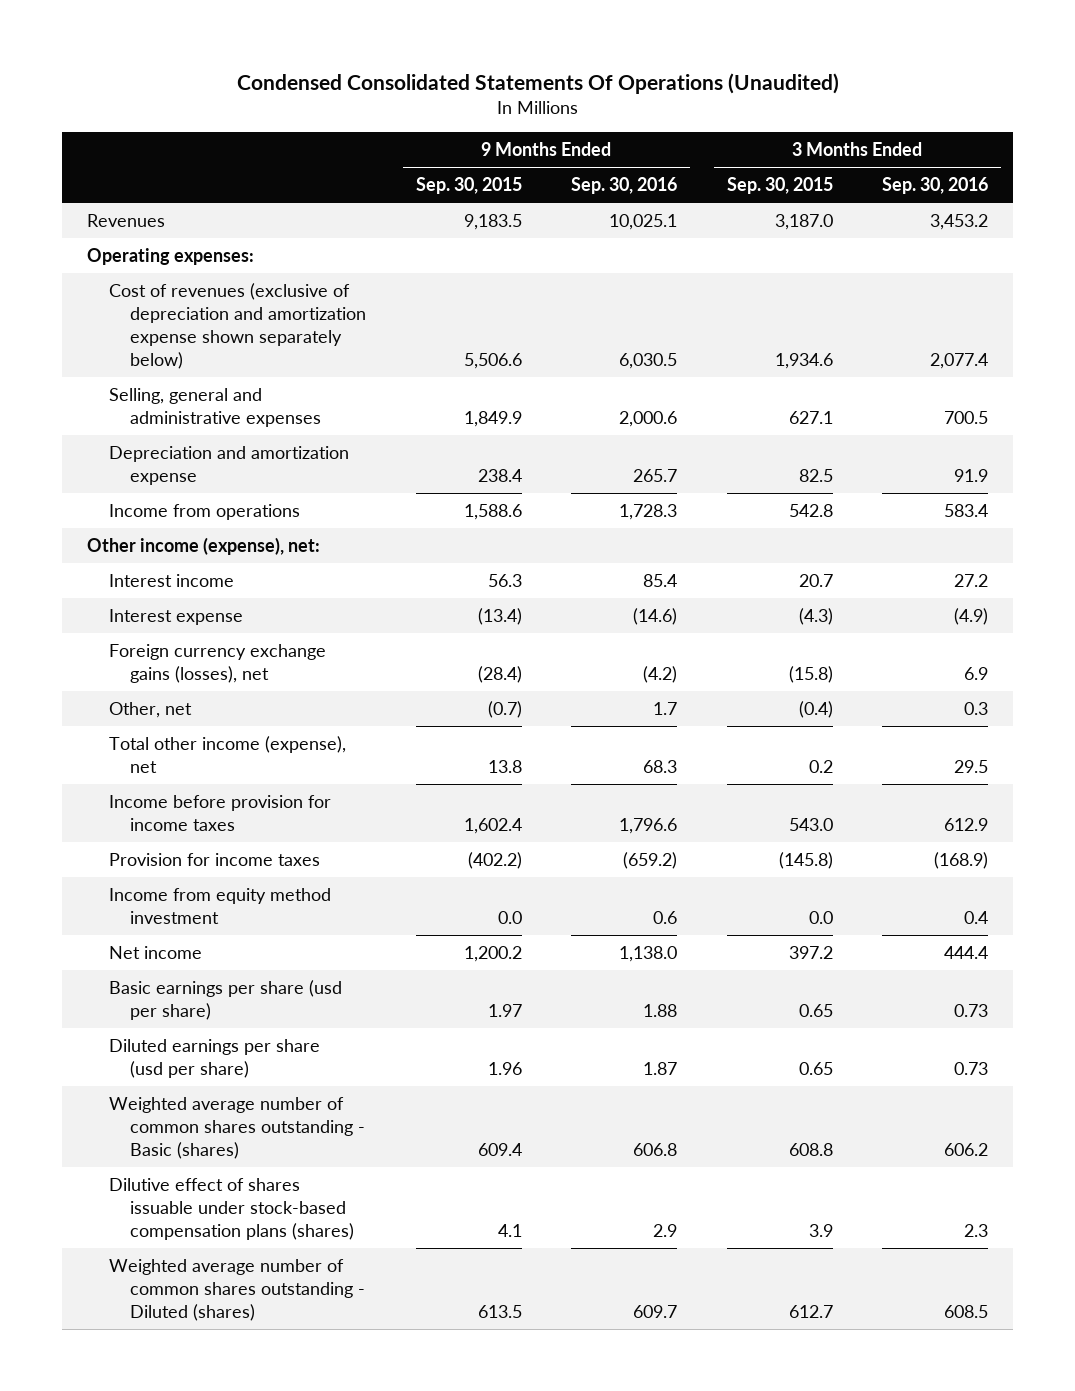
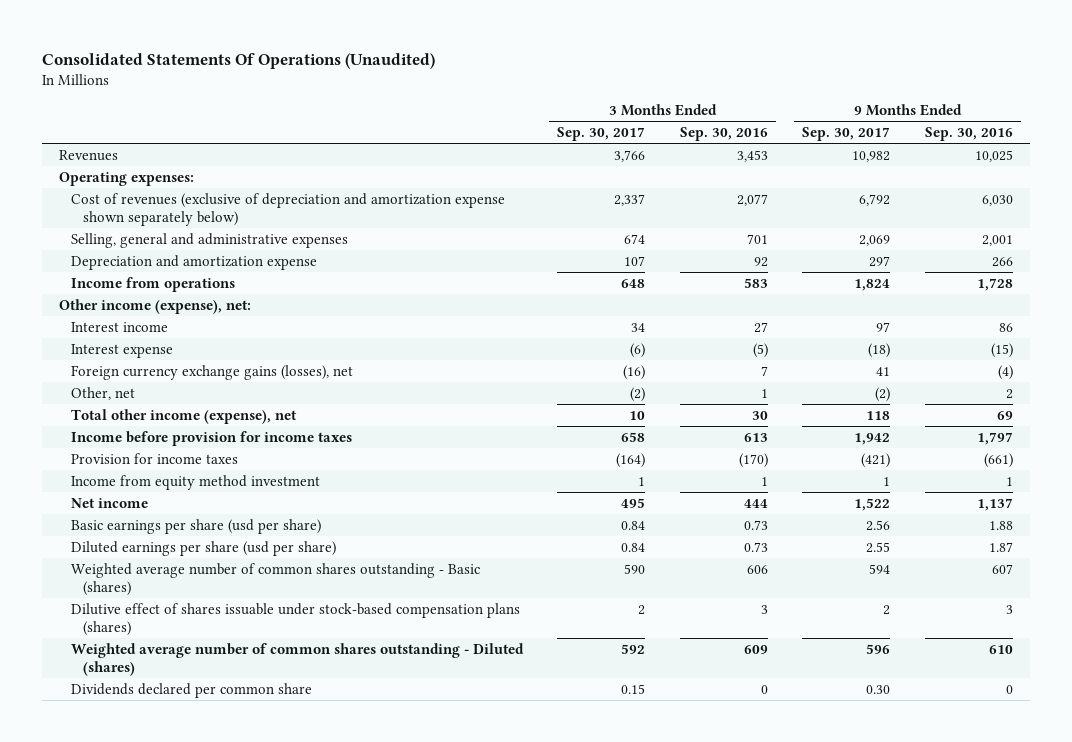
[236,73,839,95] Condensed Consolidated Statements Of Operations (Unaudited) -> [41,52,435,69] Consolidated Statements Of Operations (Unaudited)
[415,177,522,195] Sep. 30, 2015 -> none
[726,177,833,195] Sep. 30, 2015 -> none
none -> [557,126,646,141] Sep. 30, 2017
none -> [802,126,891,141] Sep. 30, 2017
[609,214,678,231] 10,025.1 -> [974,149,1013,162] 10,025
[930,214,989,231] 3,453.2 -> [736,149,768,162] 3,453
[619,352,678,369] 6,030.5 -> [981,194,1013,206] 6,030
[930,352,989,369] 2,077.4 -> [736,193,768,206] 2,077
[619,410,678,427] 2,000.6 -> [981,234,1013,246] 2,001
[944,410,989,424] 700.5 -> [746,233,768,244] 701
[633,468,678,482] 265.7 -> [991,256,1013,267] 266
[954,468,989,482] 91.9 -> [753,256,768,267] 92
[619,504,678,521] 1,728.3 -> [976,277,1013,291] 1,728
[944,504,989,518] 583.4 -> [743,277,768,288] 583
[643,574,678,588] 85.4 -> [998,322,1013,332] 86
[954,574,989,588] 27.2 -> [753,321,768,333] 27
[633,608,678,626] (14.6) -> [990,342,1013,358] (15)
[954,608,989,626] (4.9) -> [752,342,768,358] (5)
[643,665,678,683] (4.2) -> [997,364,1013,380] (4)
[964,666,989,680] 6.9 -> [760,365,768,376] 7
[653,702,678,716] 1.7 -> [1005,388,1013,399] 2
[964,702,989,716] 0.3 -> [760,388,768,398] 1
[643,759,678,773] 68.3 -> [996,410,1013,420] 69
[954,759,989,773] 29.5 -> [751,410,768,420] 30
[619,817,678,834] 1,796.6 -> [976,431,1013,445] 1,797
[944,817,989,831] 612.9 -> [743,432,768,442] 613
[623,852,678,870] (659.2) -> [983,452,1013,468] (661)
[934,852,989,870] (168.9) -> [738,452,768,468] (170)
[653,910,678,924] 0.6 -> [1005,476,1013,486] 1
[964,910,989,924] 0.4 -> [760,476,768,486] 1
[619,946,678,963] 1,138.0 -> [976,497,1013,511] 1,137
[944,946,989,960] 444.4 -> [743,498,768,508] 444
[633,1142,678,1156] 606.8 -> [991,563,1013,574] 607
[944,1142,989,1156] 606.2 -> [746,564,768,574] 606
[653,1223,678,1237] 2.9 -> [1005,604,1013,614] 3
[964,1223,989,1237] 2.3 -> [760,604,768,614] 3
[633,1304,678,1318] 609.7 -> [988,644,1013,654] 610
[944,1304,989,1318] 608.5 -> [743,644,768,654] 609
none -> [70,682,312,698] Dividends declared per common share

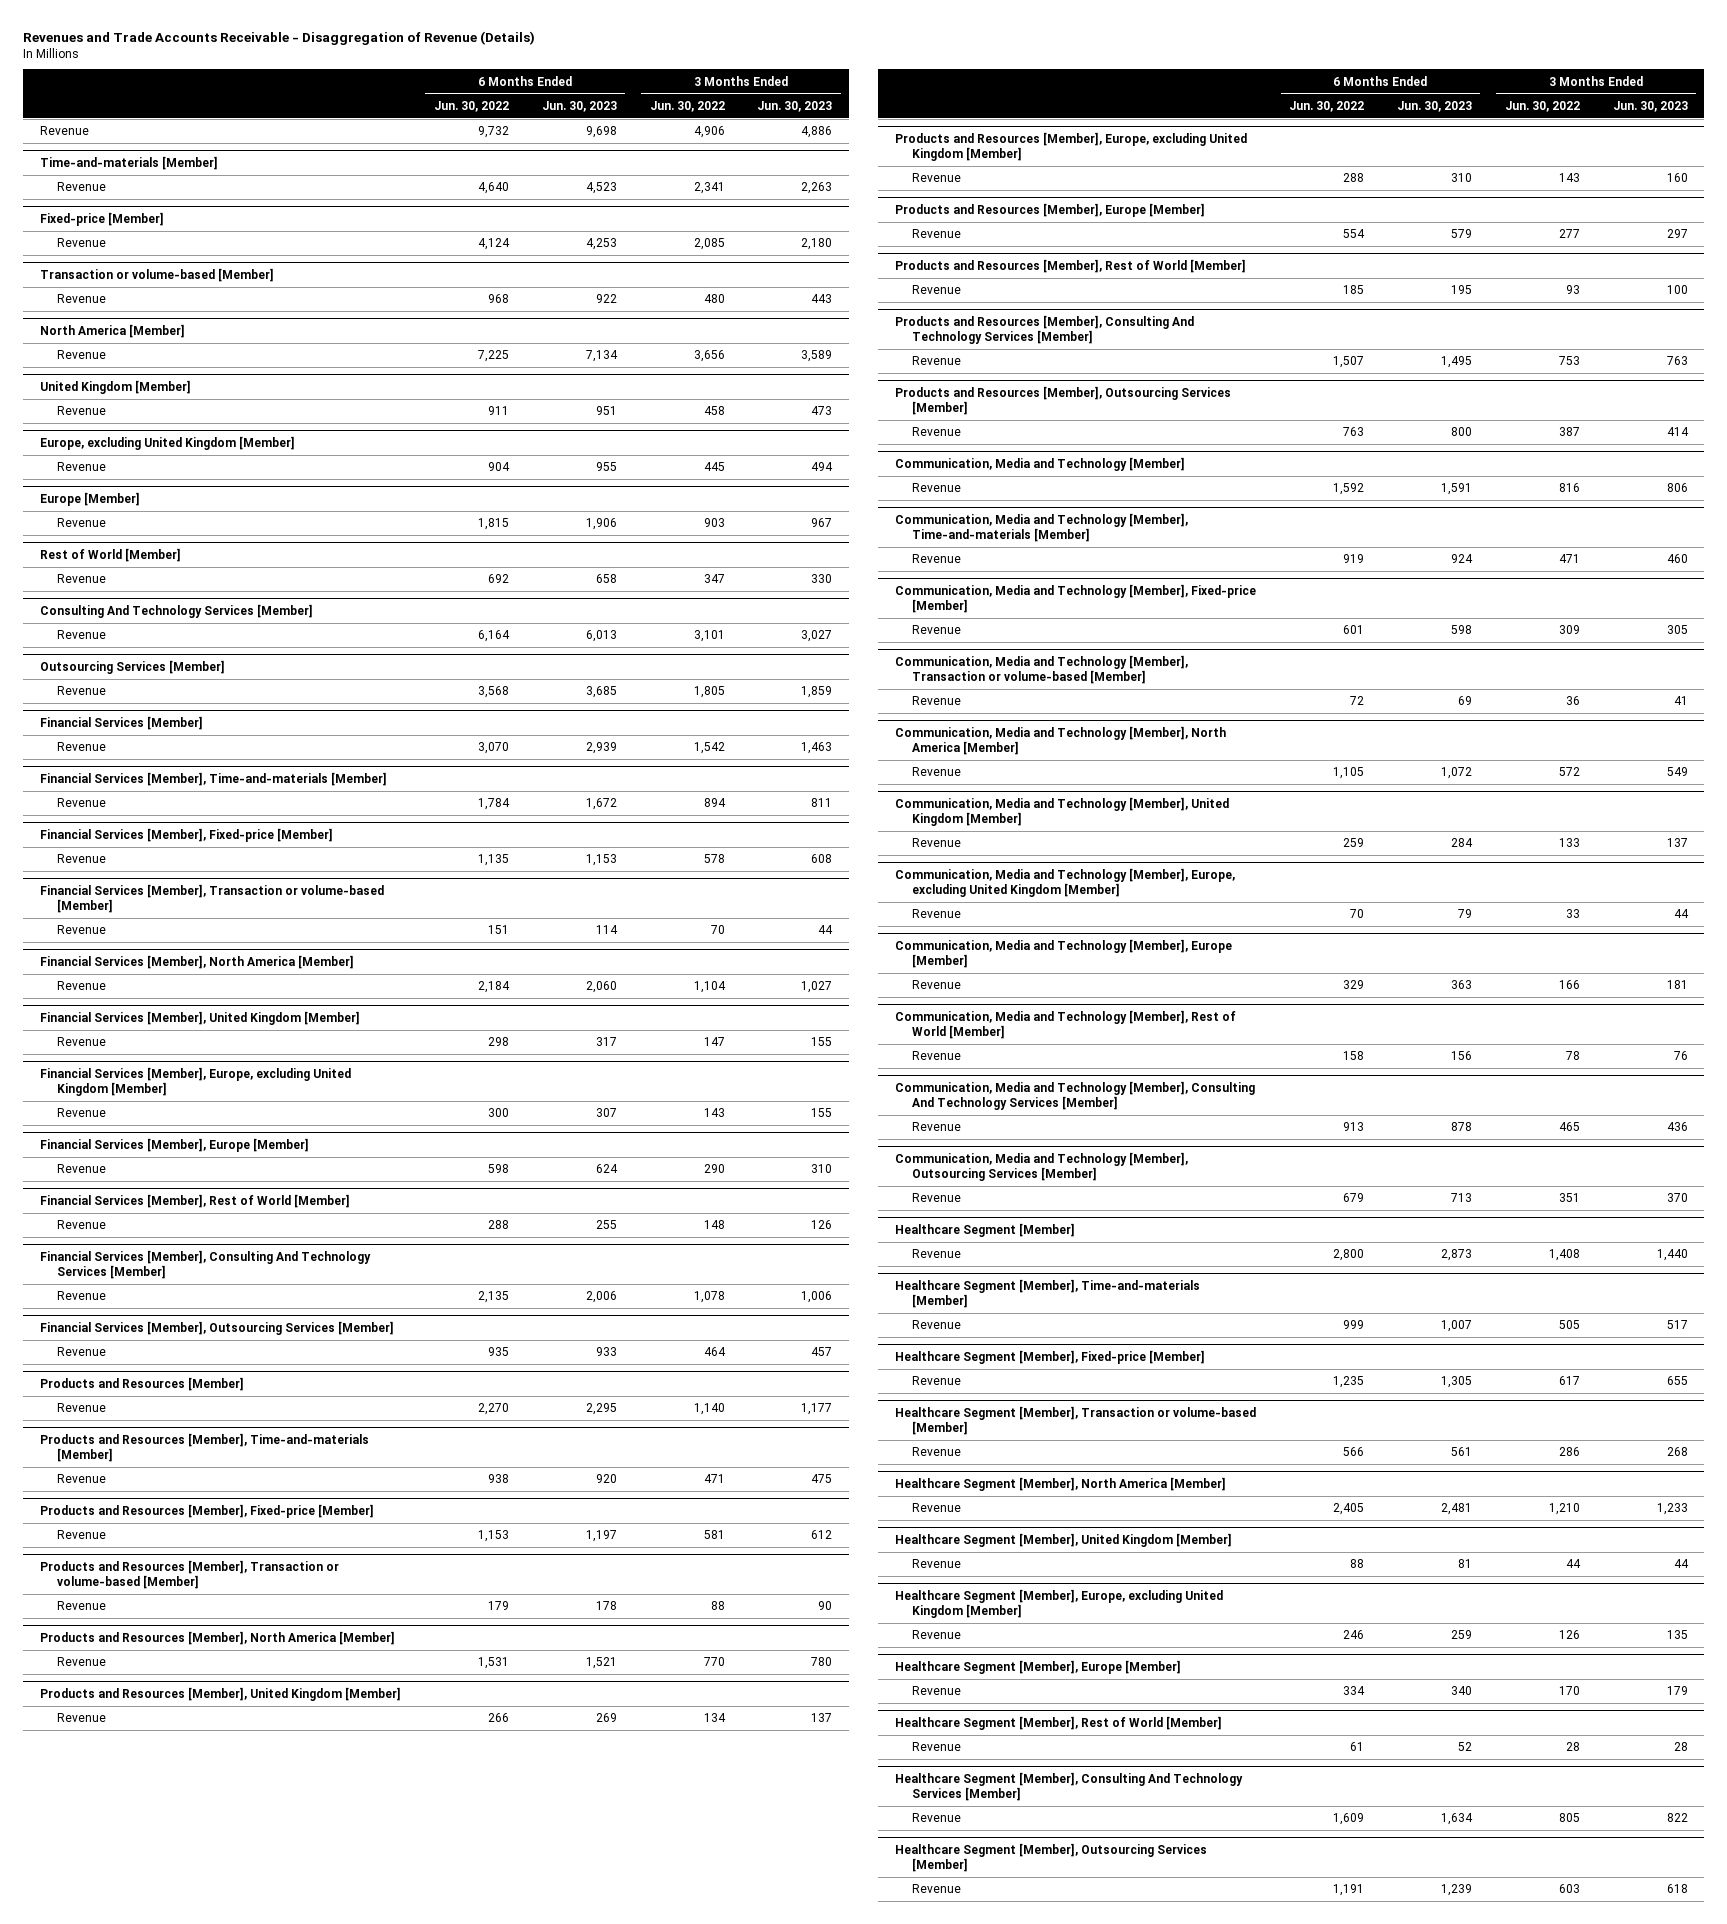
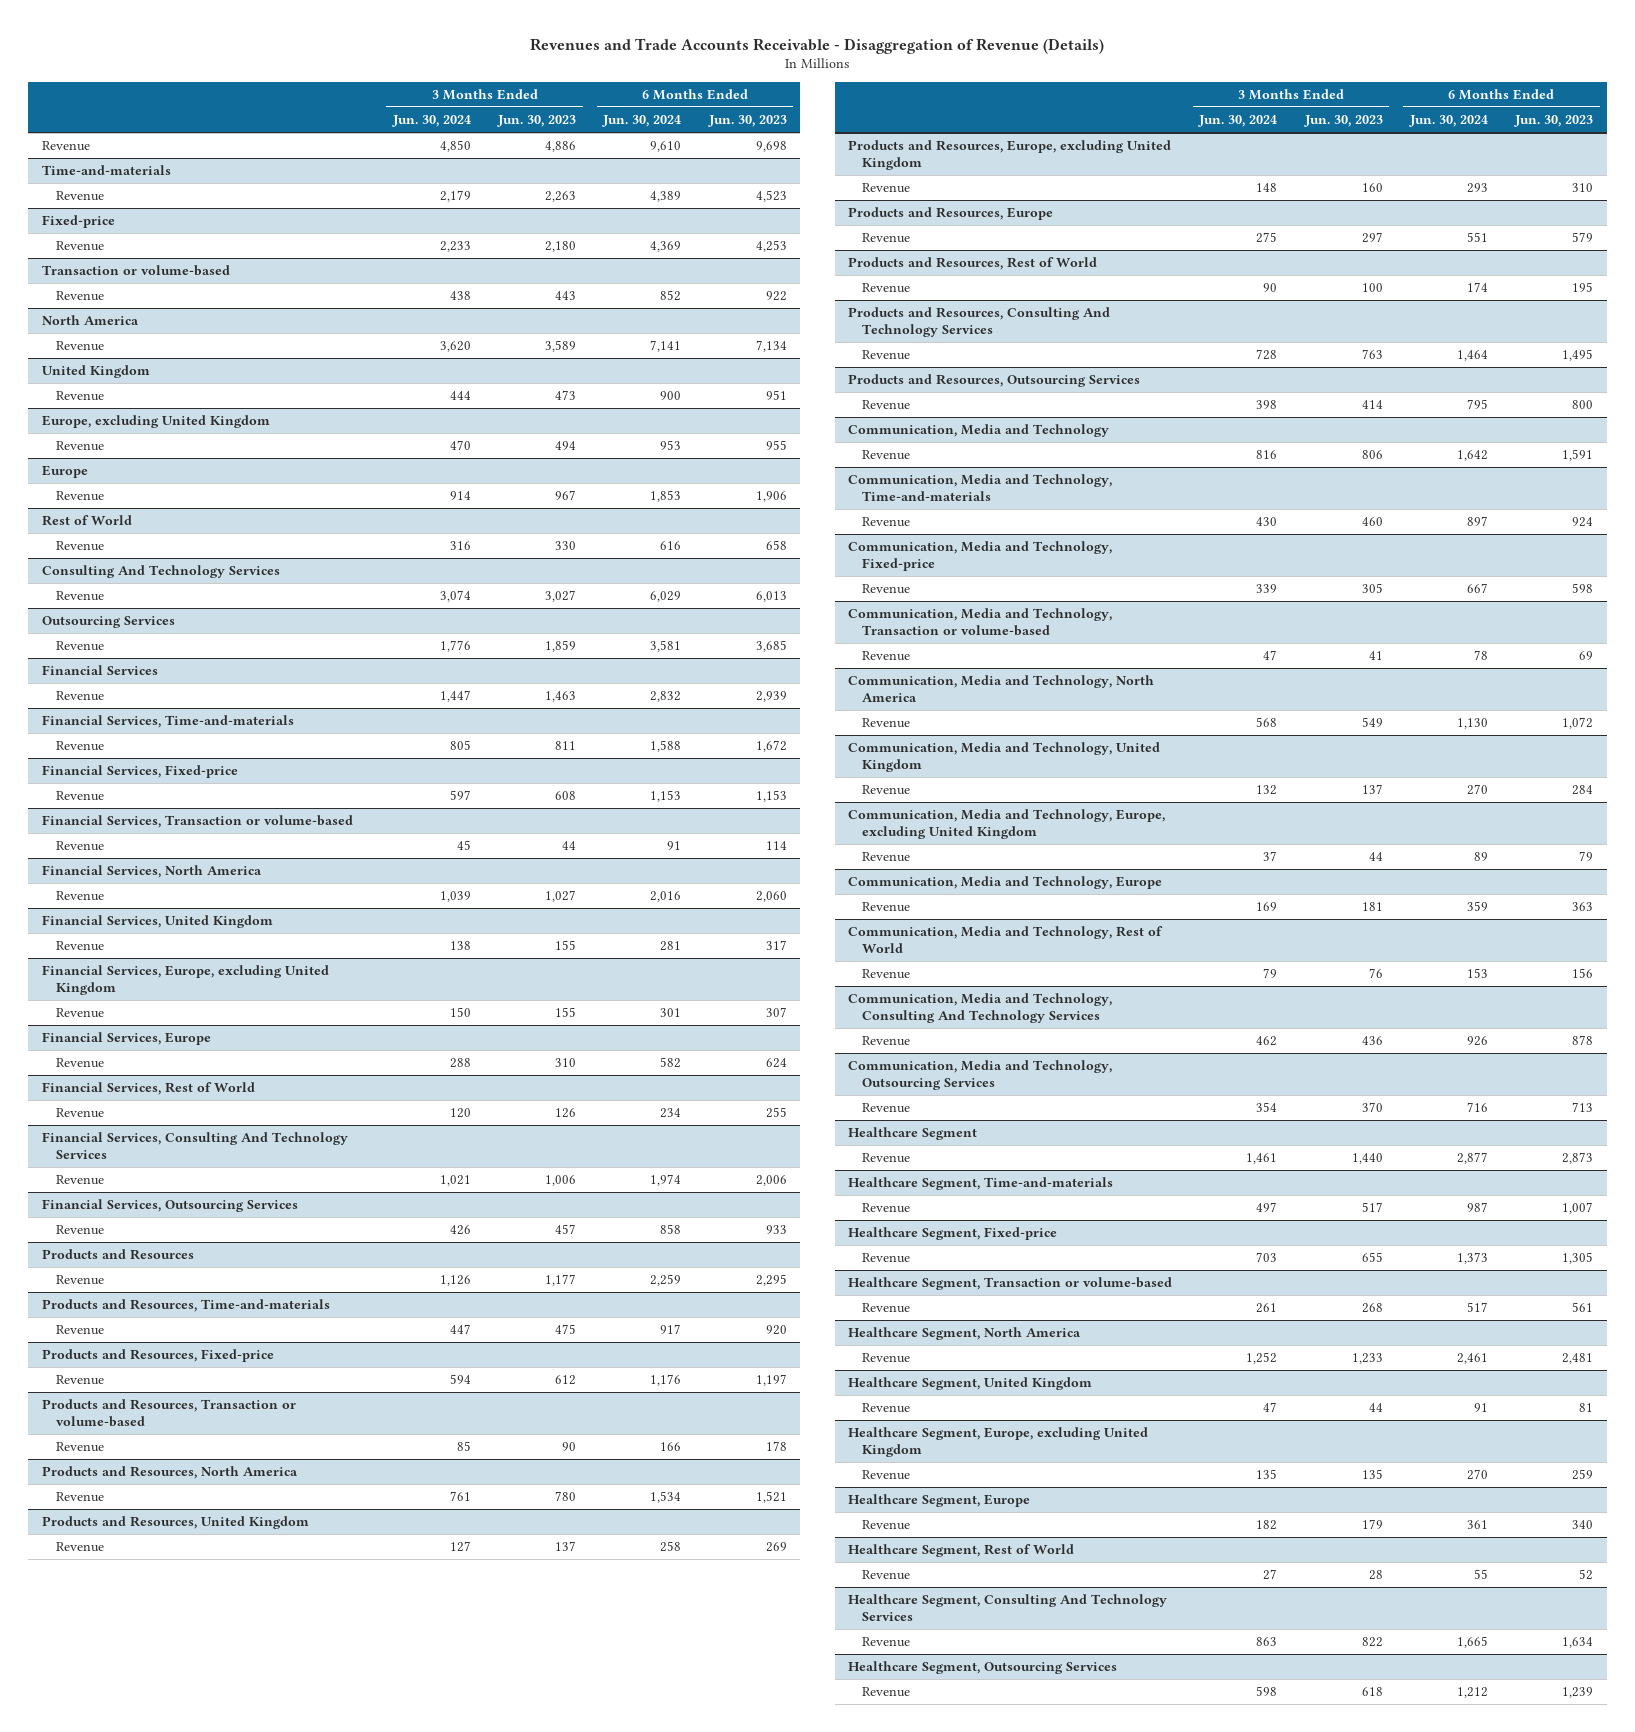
[433,100,509,112] Jun. 30, 2022 -> none
[649,100,725,112] Jun. 30, 2022 -> none
none -> [392,115,472,128] Jun. 30, 2024
none -> [602,115,682,128] Jun. 30, 2024
[39,155,218,170] Time-and-materials [Member] -> [41,165,171,176] Time-and-materials
[39,211,164,226] Fixed-price [Member] -> [41,215,115,229] Fixed-price
[39,267,274,282] Transaction or volume-based [Member] -> [41,265,230,277] Transaction or volume-based
[39,323,185,338] North America [Member] -> [41,315,139,326] North America
[39,379,191,394] United Kingdom [Member] -> [41,365,150,379] United Kingdom
[39,435,295,450] Europe, excluding United Kingdom [Member] -> [41,415,270,429] Europe, excluding United Kingdom
[39,491,140,506] Europe [Member] -> [41,465,88,479] Europe
[39,547,181,562] Rest of World [Member] -> [41,515,132,527] Rest of World
[39,603,313,618] Consulting And Technology Services [Member] -> [41,565,280,579] Consulting And Technology Services
[39,659,225,674] Outsourcing Services [Member] -> [41,616,175,629] Outsourcing Services
[39,715,203,730] Financial Services [Member] -> [41,665,158,676] Financial Services
[39,771,387,786] Financial Services [Member], Time-and-materials [Member] -> [41,715,294,729] Financial Services, Time-and-materials
[39,827,333,842] Financial Services [Member], Fixed-price [Member] -> [41,765,238,779] Financial Services, Fixed-price
[39,883,384,914] Financial Services [Member], Transaction or volume-based [Member] -> [41,815,353,829] Financial Services, Transaction or volume-based
[39,954,354,969] Financial Services [Member], North America [Member] -> [41,865,262,879] Financial Services, North America
[39,1010,360,1025] Financial Services [Member], United Kingdom [Member] -> [41,915,273,929] Financial Services, United Kingdom
[39,1066,351,1097] Financial Services [Member], Europe, excluding United Kingdom [Member] -> [41,965,329,995] Financial Services, Europe, excluding United Kingdom
[39,1137,309,1152] Financial Services [Member], Europe [Member] -> [41,1032,211,1046] Financial Services, Europe
[39,1193,350,1208] Financial Services [Member], Rest of World [Member] -> [41,1082,255,1096] Financial Services, Rest of World
[39,1249,371,1280] Financial Services [Member], Consulting And Technology Services [Member] -> [41,1132,348,1159] Financial Services, Consulting And Technology Services
[39,1320,394,1335] Financial Services [Member], Outsourcing Services [Member] -> [41,1199,298,1213] Financial Services, Outsourcing Services
[39,1376,244,1391] Products and Resources [Member] -> [41,1249,194,1261] Products and Resources
[39,1432,369,1463] Products and Resources [Member], Time-and-materials [Member] -> [41,1299,330,1313] Products and Resources, Time-and-materials
[39,1503,374,1518] Products and Resources [Member], Fixed-price [Member] -> [41,1349,274,1363] Products and Resources, Fixed-price
[39,1559,339,1590] Products and Resources [Member], Transaction or volume-based [Member] -> [41,1399,296,1427] Products and Resources, Transaction or volume-based
[39,1630,395,1645] Products and Resources [Member], North America [Member] -> [41,1466,298,1480] Products and Resources, North America
[39,1686,401,1701] Products and Resources [Member], United Kingdom [Member] -> [41,1516,309,1530] Products and Resources, United Kingdom
[894,131,1247,162] Products and Resources [Member], Europe, excluding United Kingdom [Member] -> [848,140,1172,170] Products and Resources, Europe, excluding United Kingdom
[894,202,1205,217] Products and Resources [Member], Europe [Member] -> [848,207,1054,221] Products and Resources, Europe
[894,258,1246,273] Products and Resources [Member], Rest of World [Member] -> [848,257,1098,271] Products and Resources, Rest of World
[894,314,1194,345] Products and Resources [Member], Consulting And Technology Services [Member] -> [848,307,1111,337] Products and Resources, Consulting And Technology Services
[894,385,1231,416] Products and Resources [Member], Outsourcing Services [Member] -> [848,374,1141,388] Products and Resources, Outsourcing Services
[894,456,1185,471] Communication, Media and Technology [Member] -> [848,424,1110,438] Communication, Media and Technology
[894,512,1188,543] Communication, Media and Technology [Member], Time-and-materials [Member] -> [848,474,1113,501] Communication, Media and Technology, Time-and-materials
[894,583,1256,614] Communication, Media and Technology [Member], Fixed-price [Member] -> [848,541,1113,571] Communication, Media and Technology, Fixed-price
[894,654,1188,685] Communication, Media and Technology [Member], Transaction or volume-based [Member] -> [848,608,1113,636] Communication, Media and Technology, Transaction or volume-based
[894,725,1226,756] Communication, Media and Technology [Member], North America [Member] -> [848,675,1155,702] Communication, Media and Technology, North America
[894,796,1229,827] Communication, Media and Technology [Member], United Kingdom [Member] -> [848,742,1161,772] Communication, Media and Technology, United Kingdom
[894,867,1235,898] Communication, Media and Technology [Member], Europe, excluding United Kingdom [Member] -> [848,809,1166,839] Communication, Media and Technology, Europe, excluding United Kingdom
[894,938,1232,969] Communication, Media and Technology [Member], Europe [Member] -> [848,876,1163,890] Communication, Media and Technology, Europe
[894,1009,1236,1040] Communication, Media and Technology [Member], Rest of World [Member] -> [848,926,1164,953] Communication, Media and Technology, Rest of World
[894,1080,1255,1111] Communication, Media and Technology [Member], Consulting And Technology Services [Member] -> [848,993,1113,1023] Communication, Media and Technology, Consulting And Technology Services
[894,1151,1188,1182] Communication, Media and Technology [Member], Outsourcing Services [Member] -> [848,1060,1113,1090] Communication, Media and Technology, Outsourcing Services
[894,1222,1075,1237] Healthcare Segment [Member] -> [848,1127,978,1141] Healthcare Segment
[894,1278,1200,1309] Healthcare Segment [Member], Time-and-materials [Member] -> [848,1177,1114,1191] Healthcare Segment, Time-and-materials
[894,1349,1205,1364] Healthcare Segment [Member], Fixed-price [Member] -> [848,1227,1058,1241] Healthcare Segment, Fixed-price
[894,1405,1256,1436] Healthcare Segment [Member], Transaction or volume-based [Member] -> [848,1277,1173,1291] Healthcare Segment, Transaction or volume-based
[894,1476,1226,1491] Healthcare Segment [Member], North America [Member] -> [848,1327,1082,1341] Healthcare Segment, North America
[894,1532,1232,1547] Healthcare Segment [Member], United Kingdom [Member] -> [848,1377,1093,1391] Healthcare Segment, United Kingdom
[894,1588,1223,1619] Healthcare Segment [Member], Europe, excluding United Kingdom [Member] -> [848,1427,1149,1457] Healthcare Segment, Europe, excluding United Kingdom
[894,1659,1181,1674] Healthcare Segment [Member], Europe [Member] -> [848,1494,1031,1508] Healthcare Segment, Europe
[894,1715,1222,1730] Healthcare Segment [Member], Rest of World [Member] -> [848,1544,1075,1558] Healthcare Segment, Rest of World
[894,1771,1243,1802] Healthcare Segment [Member], Consulting And Technology Services [Member] -> [848,1594,1168,1621] Healthcare Segment, Consulting And Technology Services
[894,1842,1207,1873] Healthcare Segment [Member], Outsourcing Services [Member] -> [848,1661,1118,1675] Healthcare Segment, Outsourcing Services

